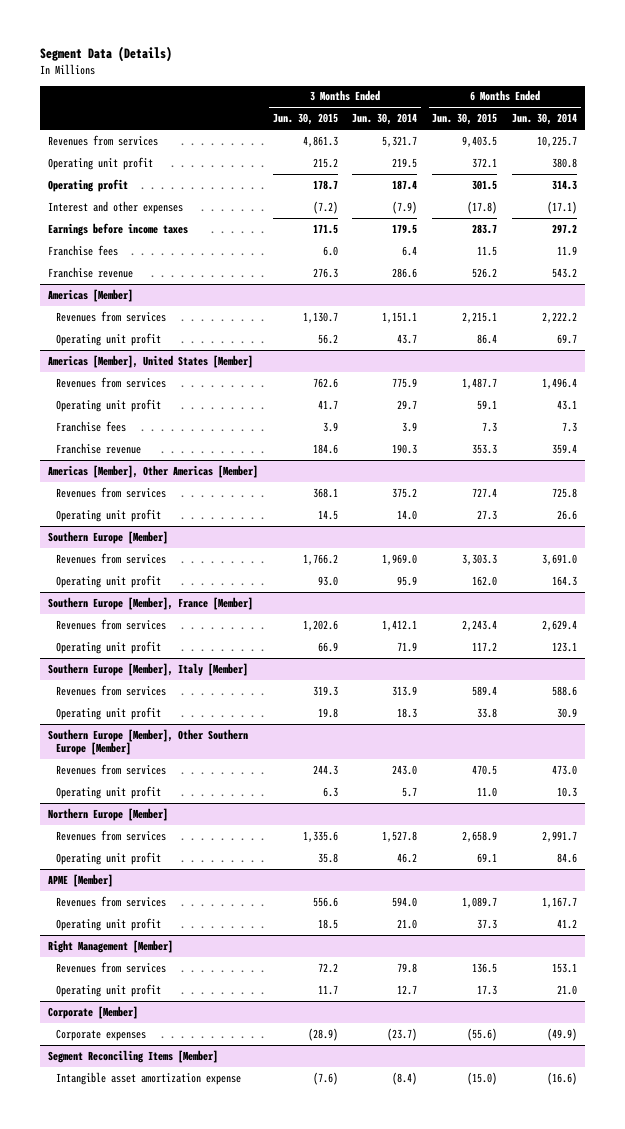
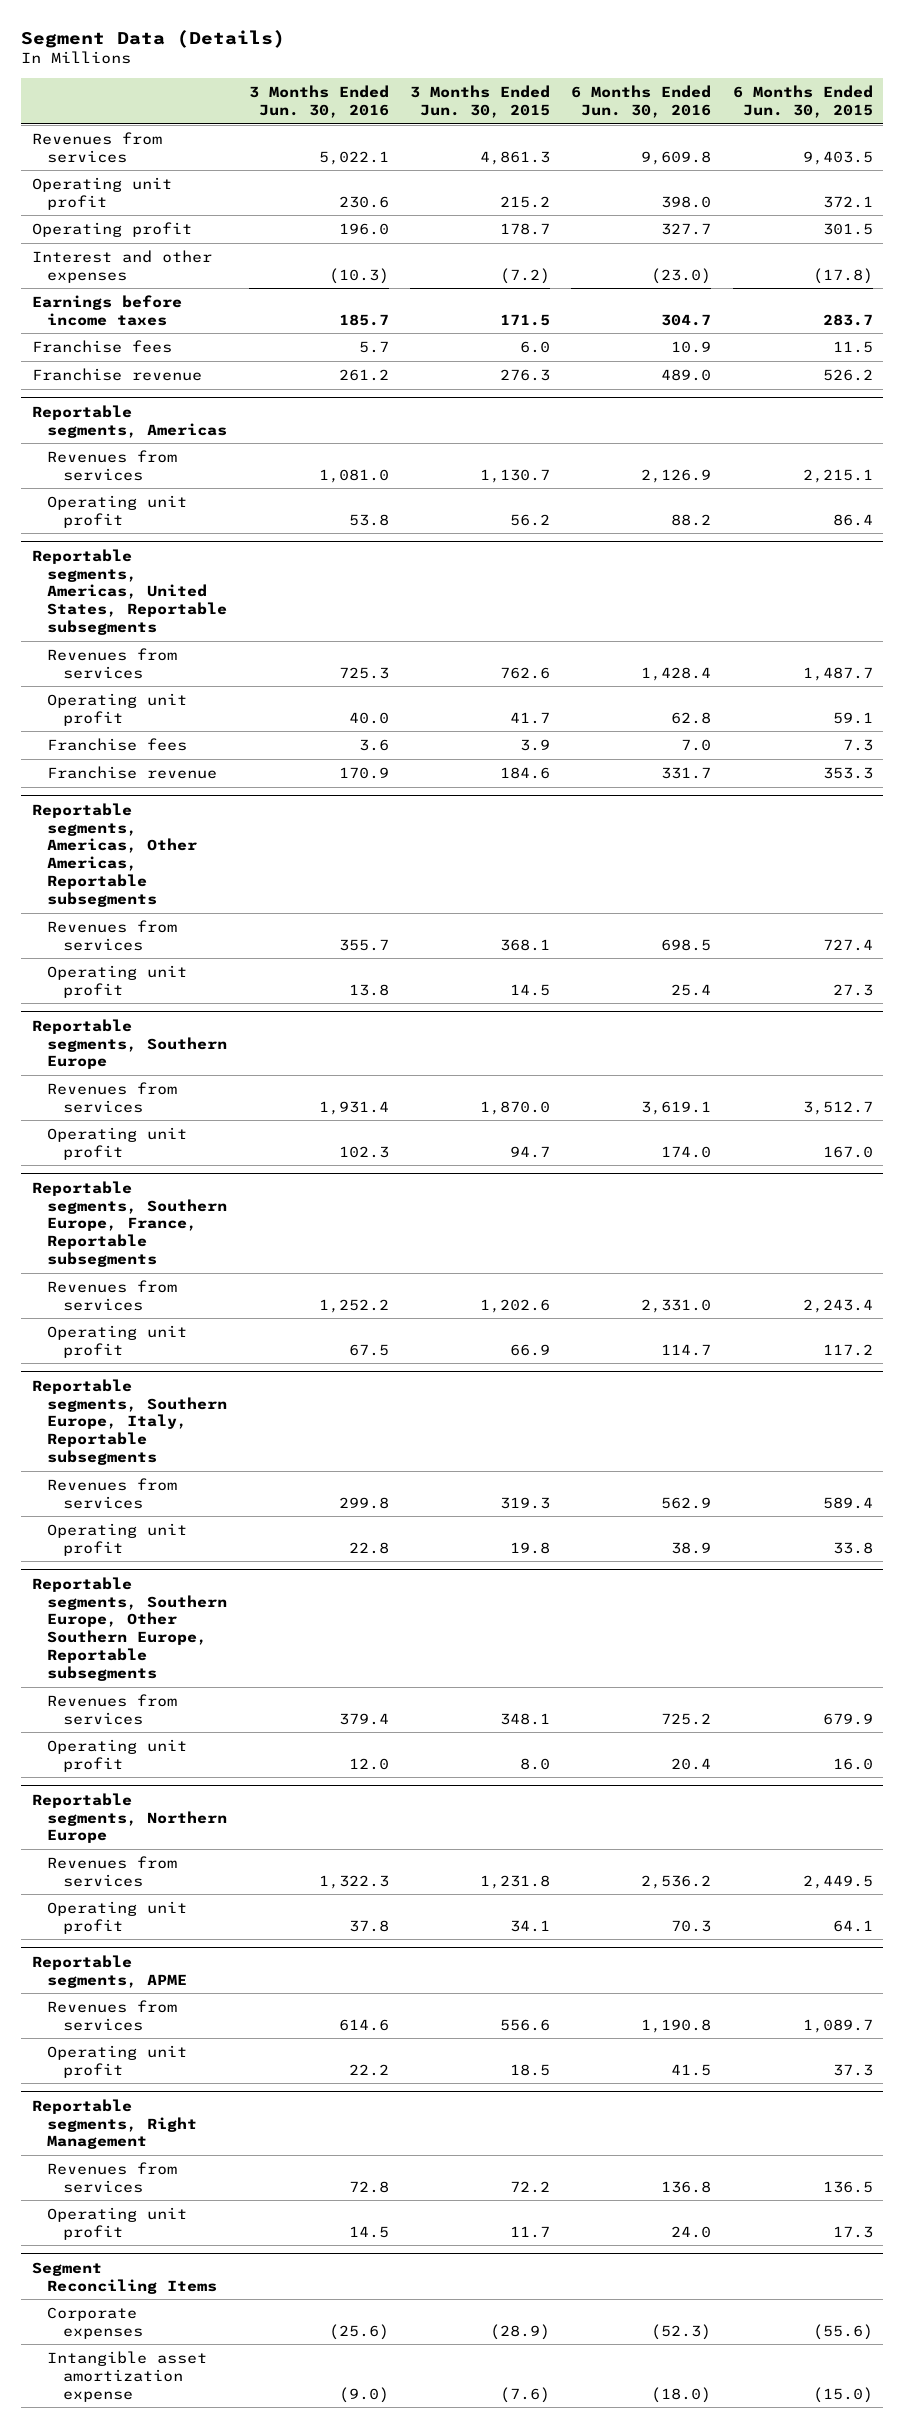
[352,113,418,126] Jun. 30, 2014 -> none
[512,113,578,126] Jun. 30, 2014 -> none
none -> [248,85,389,118] 3 Months Ended Jun. 30, 2016
none -> [571,85,712,118] 6 Months Ended Jun. 30, 2016
[47,288,133,302] Americas [Member] -> none
none -> [31,404,228,438] Reportable segments, Americas
[47,354,253,368] Americas [Member], United States [Member] -> none
none -> [31,548,228,636] Reportable segments, Americas, United States, Reportable subsegments
[47,464,258,478] Americas [Member], Other Americas [Member] -> none
none -> [31,802,198,907] Reportable segments, Americas, Other Americas, Reportable subsegments
[47,530,168,544] Southern Europe [Member] -> none
[47,596,253,610] Southern Europe [Member], France [Member] -> none
none -> [31,1018,228,1070] Reportable segments, Southern Europe
[302,553,338,565] 1,766.2 -> [480,1100,551,1115] 1,870.0
[462,553,498,565] 3,303.3 -> [802,1100,873,1115] 3,512.7
[317,575,338,586] 93.0 -> [510,1145,551,1158] 94.7
[472,575,498,586] 162.0 -> [822,1145,873,1158] 167.0
none -> [31,1180,228,1268] Reportable segments, Southern Europe, France, Reportable subsegments
[47,662,248,676] Southern Europe [Member], Italy [Member] -> none
none -> [31,1378,228,1466] Reportable segments, Southern Europe, Italy, Reportable subsegments
[47,728,248,756] Southern Europe [Member], Other Southern Europe [Member] -> none
[47,807,168,821] Northern Europe [Member] -> none
[47,873,113,887] APME [Member] -> none
none -> [31,1576,228,1681] Reportable segments, Southern Europe, Other Southern Europe, Reportable subsegments
[312,764,338,775] 244.3 -> [500,1712,551,1725] 348.1
[472,764,498,775] 470.5 -> [822,1712,873,1725] 679.9
[322,786,338,797] 6.3 -> [520,1757,551,1770] 8.0
[477,786,498,797] 11.0 -> [832,1757,873,1770] 16.0
none -> [31,1792,228,1844] Reportable segments, Northern Europe
[302,830,338,842] 1,335.6 -> [480,1874,551,1889] 1,231.8
[462,830,498,842] 2,658.9 -> [802,1874,873,1889] 2,449.5
[317,852,338,863] 35.8 -> [510,1919,551,1932] 34.1
[477,852,498,863] 69.1 -> [832,1919,873,1932] 64.1
none -> [31,1954,188,1988] Reportable segments, APME
[47,939,173,953] Right Management [Member] -> none
none -> [31,2098,198,2150] Reportable segments, Right Management
[47,1005,138,1019] Corporate [Member] -> none
none -> [31,2261,218,2294] Segment Reconciling Items
[47,1049,218,1063] Segment Reconciling Items [Member] -> none

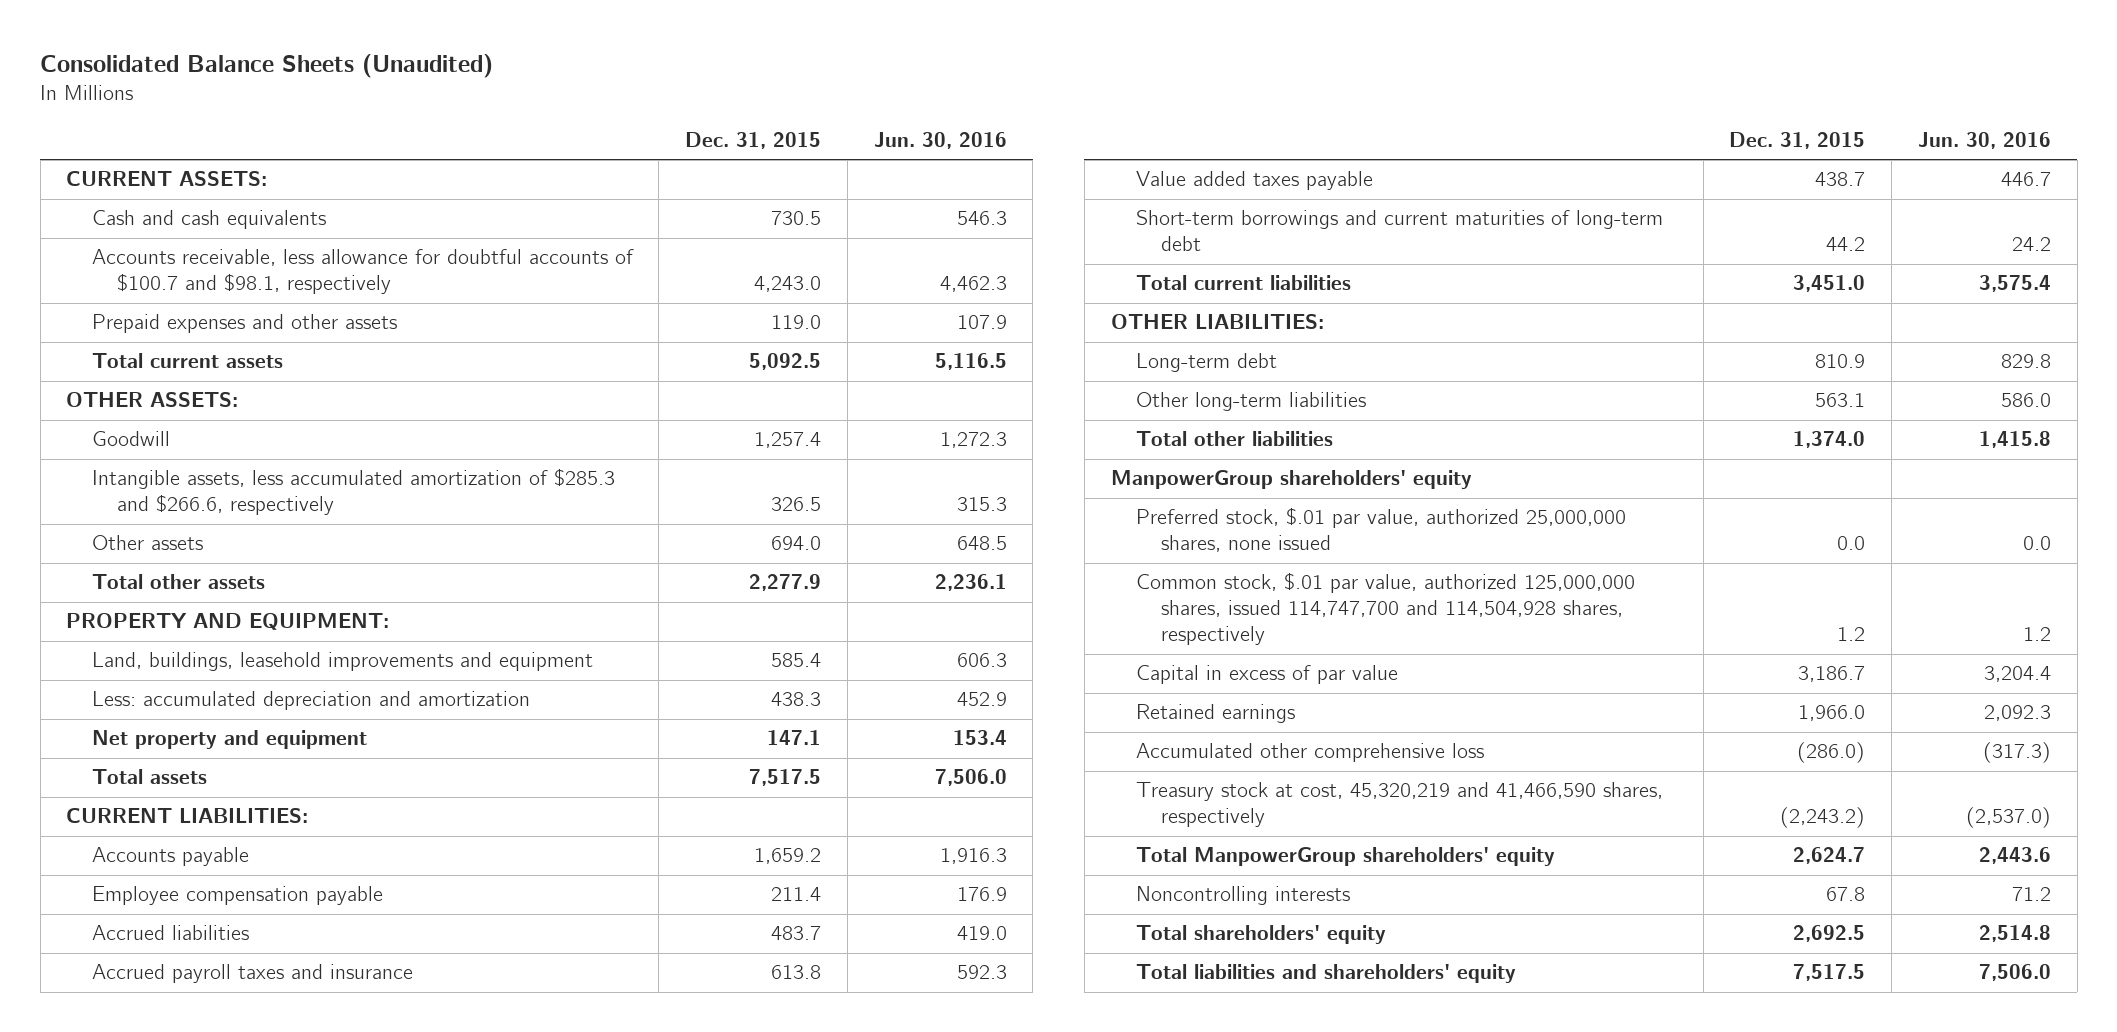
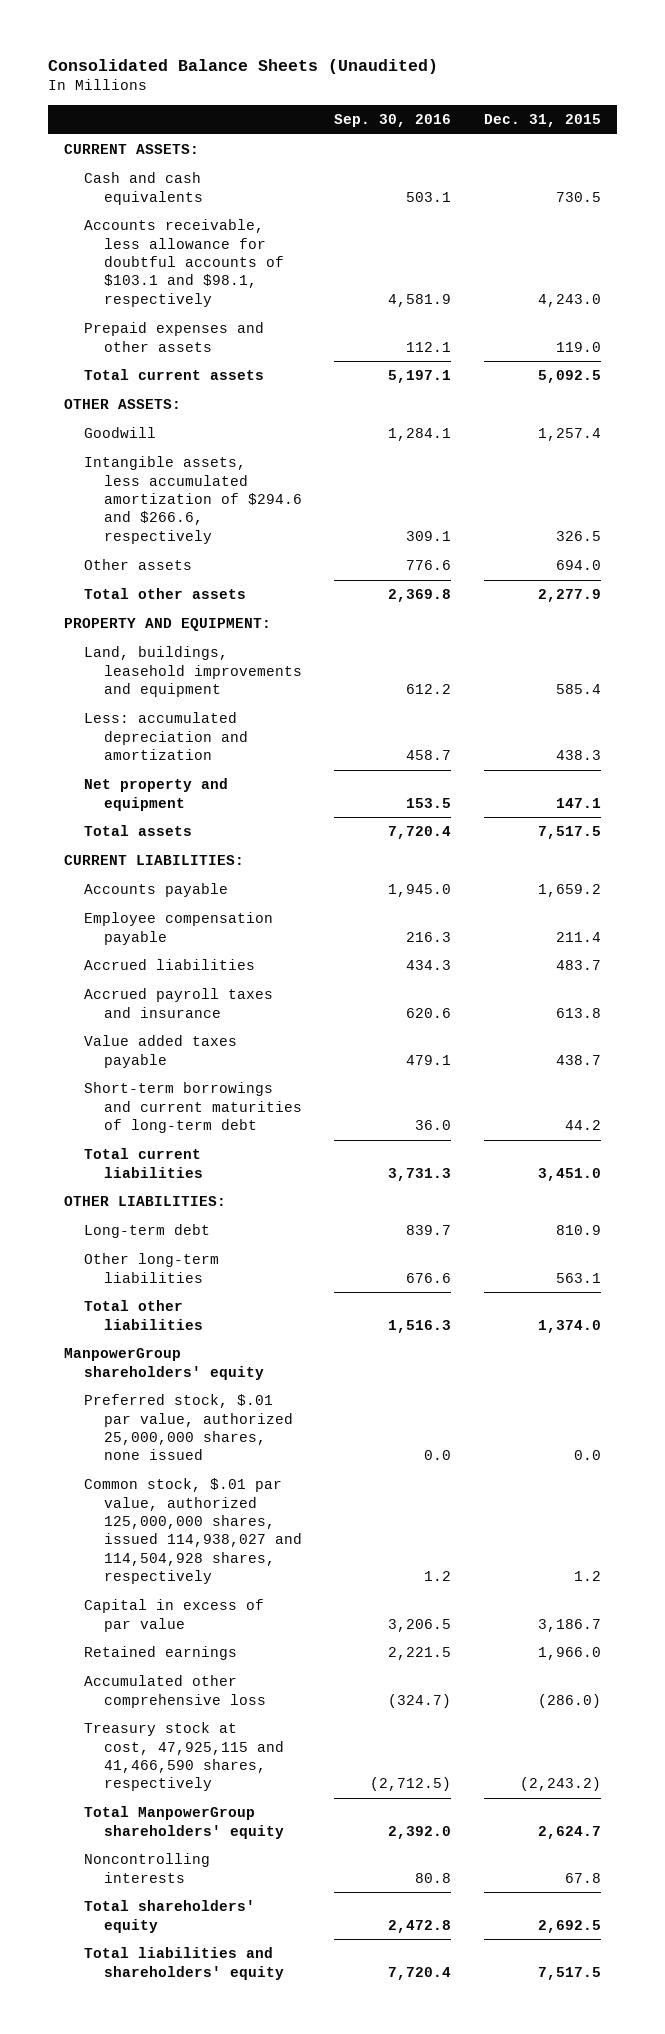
[873,132,1007,150] Jun. 30, 2016 -> none
none -> [334,114,452,128] Sep. 30, 2016
[91,249,634,295] Accounts receivable, less allowance for doubtful accounts of $100.7 and $98.1, respectively -> [84,219,284,307] Accounts receivable, less allowance for doubtful accounts of $103.1 and $98.1, respectively
[91,468,615,516] Intangible assets, less accumulated amortization of $285.3 and $266.6, respectively -> [84,456,302,544] Intangible assets, less accumulated amortization of $294.6 and $266.6, respectively
[1135,572,1635,646] Common stock, $.01 par value, authorized 125,000,000 shares, issued 114,747,700 and 114,504,928 shares, respectively -> [84,1478,302,1585] Common stock, $.01 par value, authorized 125,000,000 shares, issued 114,938,027 and 114,504,928 shares, respectively
[1135,782,1663,828] Treasury stock at cost, 45,320,219 and 41,466,590 shares, respectively -> [84,1722,284,1792] Treasury stock at cost, 47,925,115 and 41,466,590 shares, respectively

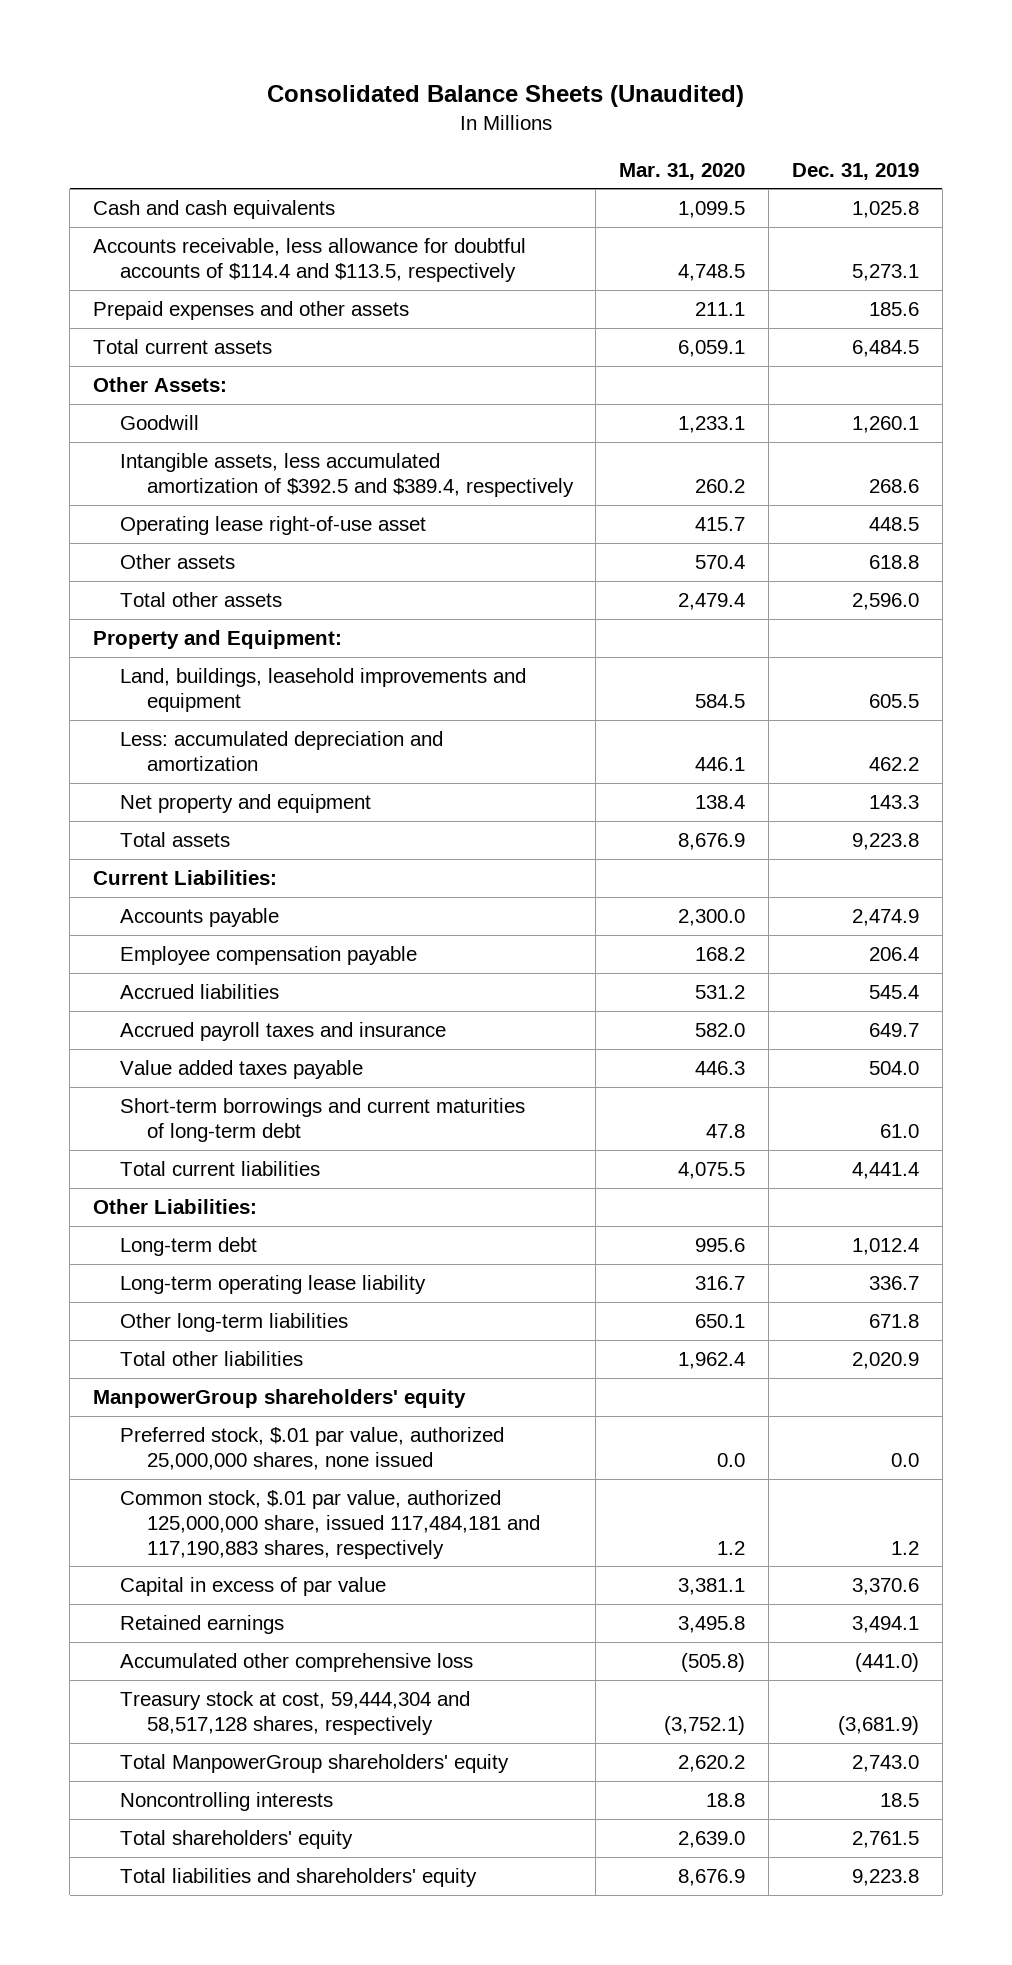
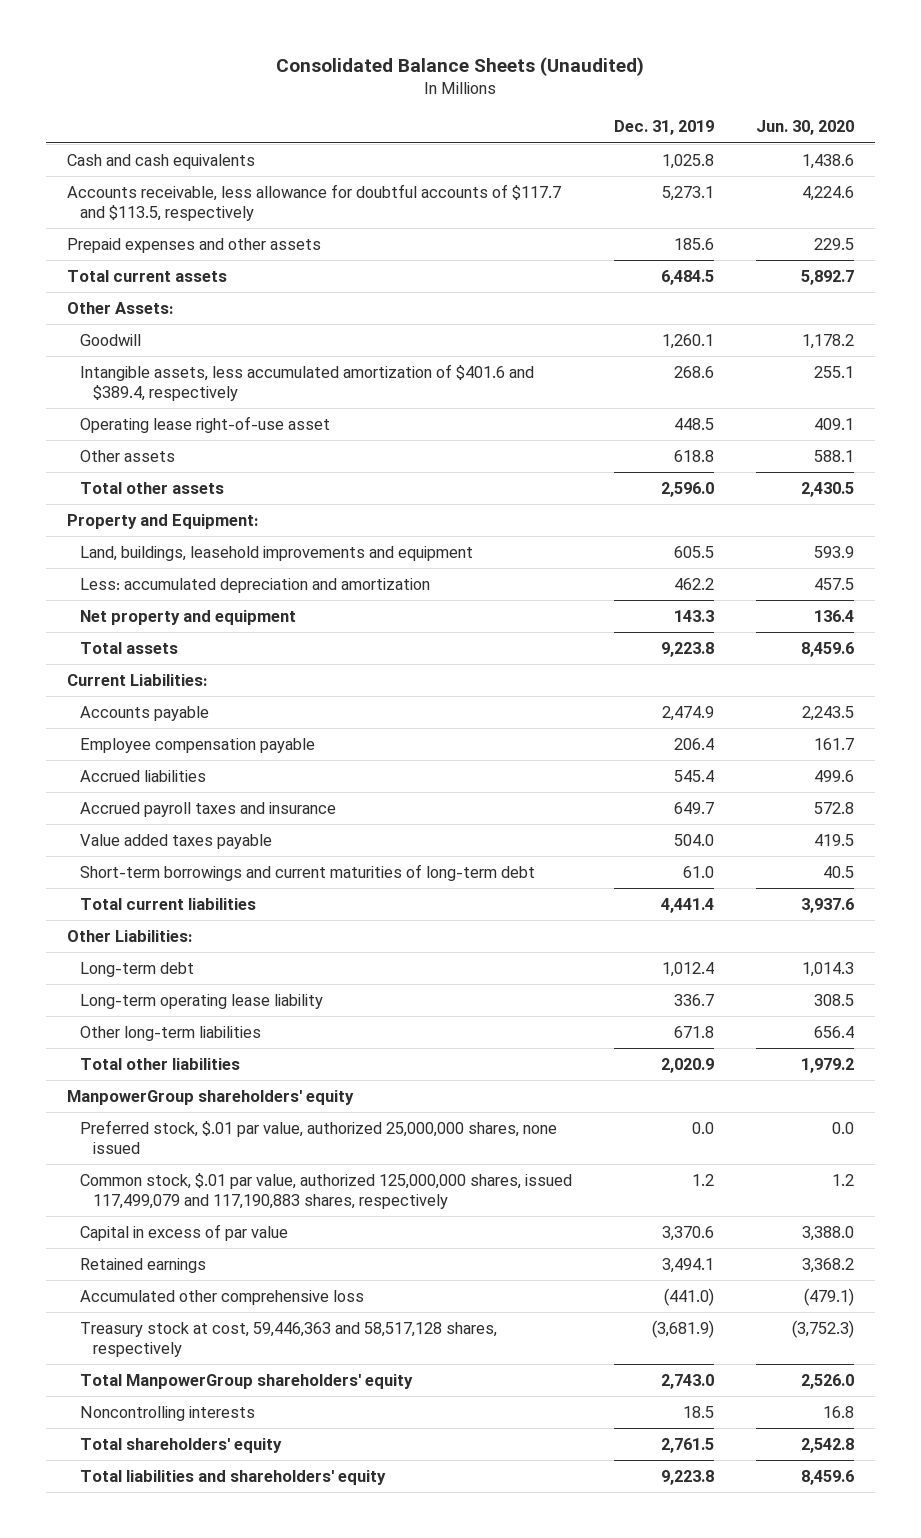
[619,162,746,180] Mar. 31, 2020 -> none
none -> [755,120,854,136] Jun. 30, 2020
[92,238,526,282] Accounts receivable, less allowance for doubtful accounts of $114.4 and $113.5, respectively -> [67,183,562,221] Accounts receivable, less allowance for doubtful accounts of $117.7 and $113.5, respectively
[119,453,574,497] Intangible assets, less accumulated amortization of $392.5 and $389.4, respectively -> [80,363,535,401] Intangible assets, less accumulated amortization of $401.6 and $389.4, respectively
[119,1490,540,1559] Common stock, $.01 par value, authorized 125,000,000 share, issued 117,484,181 and 117,190,883 shares, respectively -> [80,1172,573,1209] Common stock, $.01 par value, authorized 125,000,000 shares, issued 117,499,079 and 117,190,883 shares, respectively
[119,1691,470,1735] Treasury stock at cost, 59,444,304 and 58,517,128 shares, respectively -> [80,1321,498,1357] Treasury stock at cost, 59,446,363 and 58,517,128 shares, respectively

